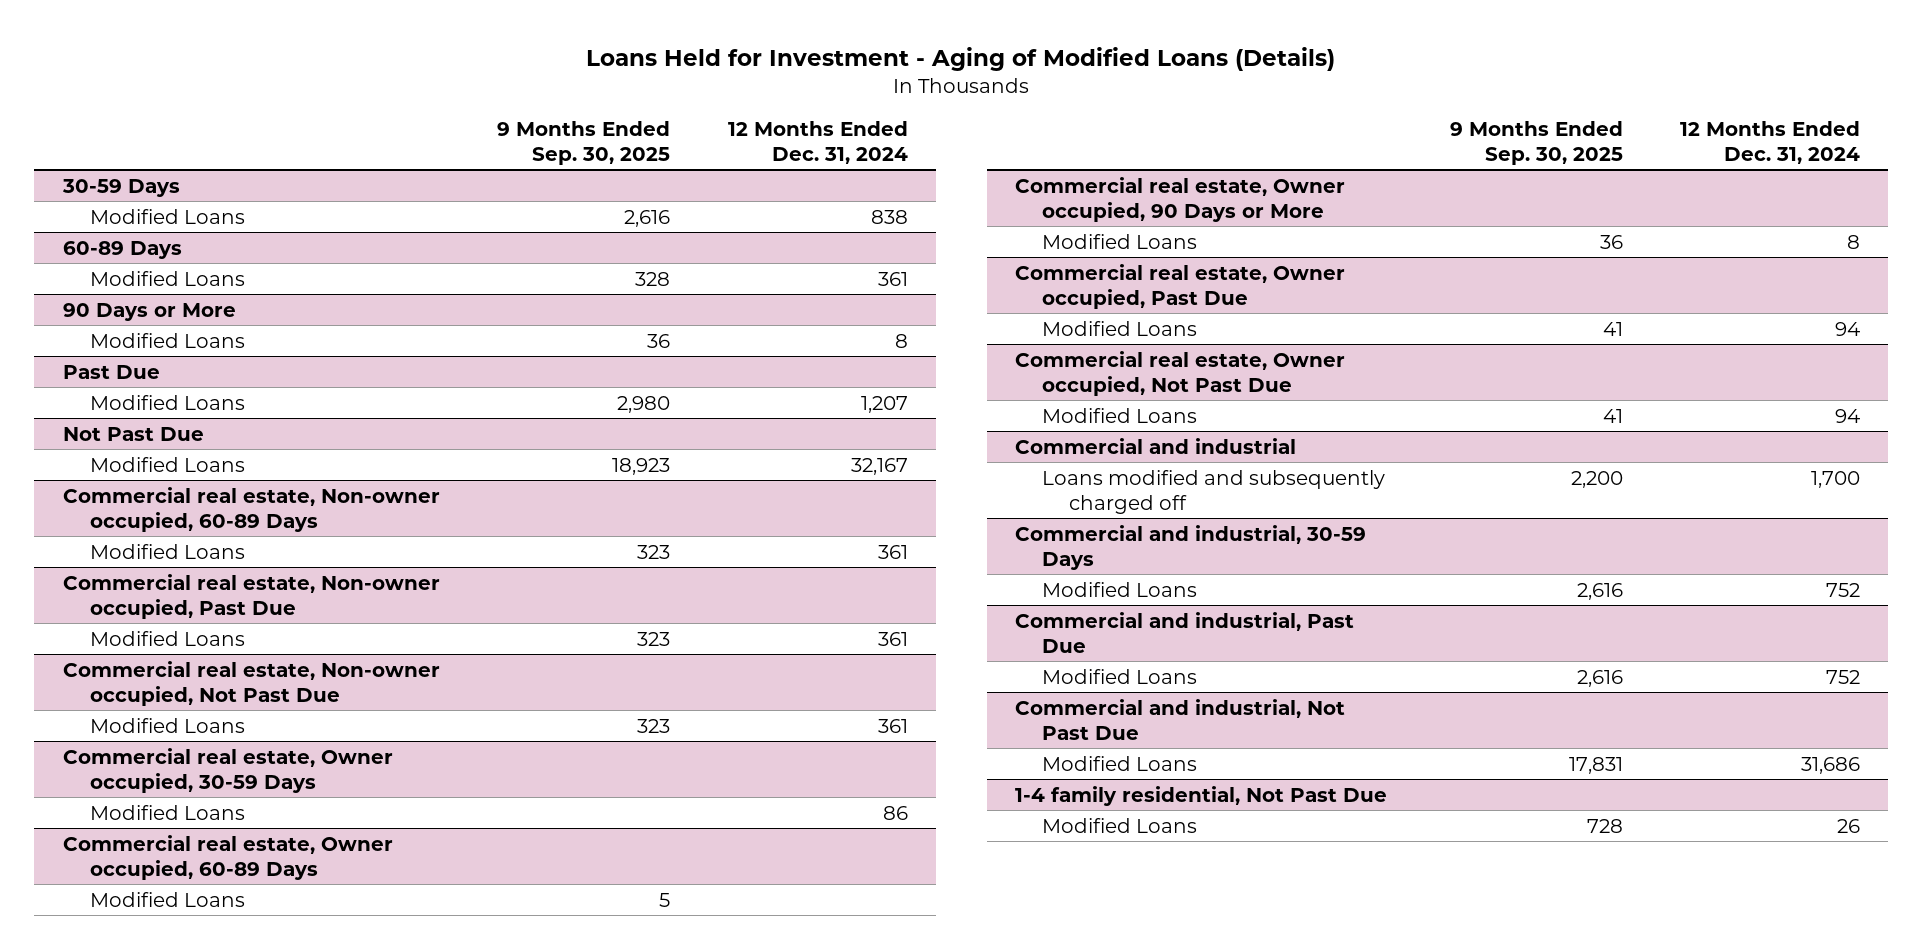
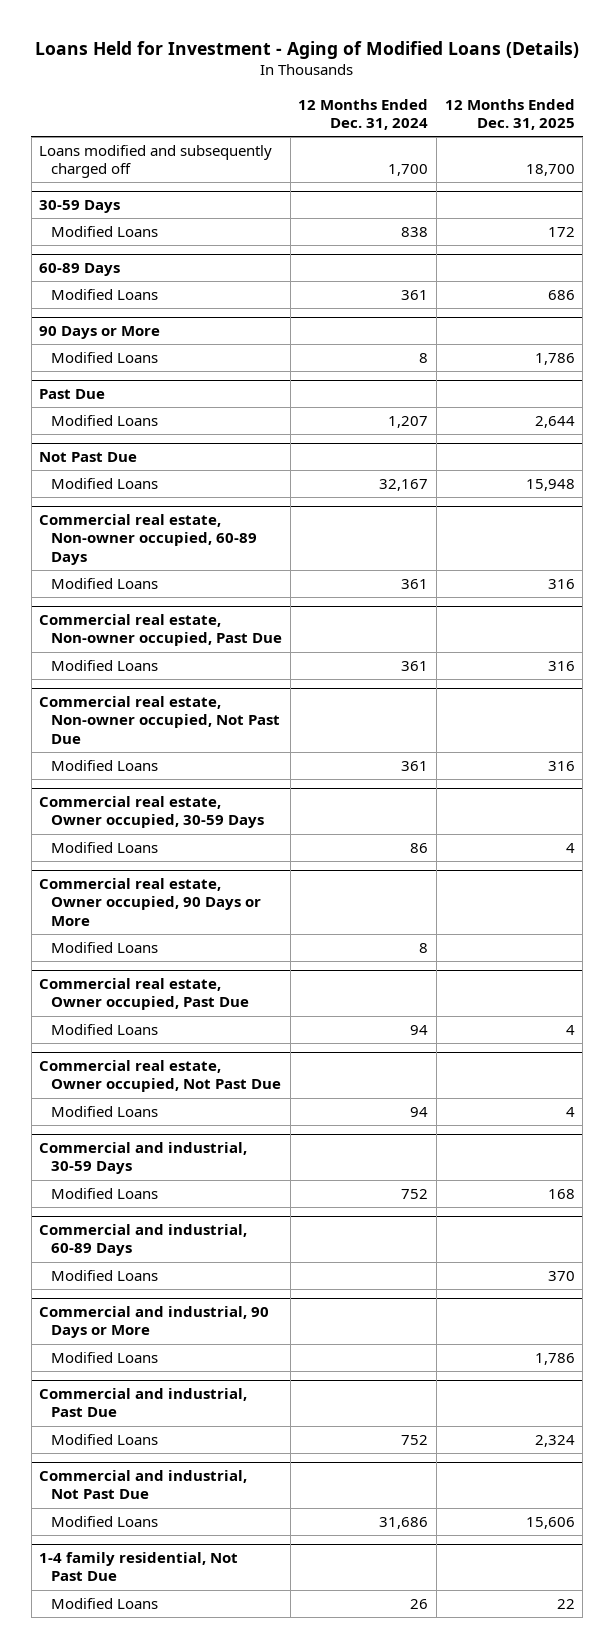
[497,120,671,165] 9 Months Ended Sep. 30, 2025 -> none
none -> [444,98,575,131] 12 Months Ended Dec. 31, 2025
none -> [39,145,273,179] Loans modified and subsequently charged off
[63,834,394,880] Commercial real estate, Owner occupied, 60-89 Days -> none
[89,891,245,907] Modified Loans -> none
[1015,437,1297,454] Commercial and industrial -> none
[1041,469,1385,514] Loans modified and subsequently charged off -> none
none -> [39,1224,248,1257] Commercial and industrial, 60-89 Days
none -> [51,1270,159,1282] Modified Loans
none -> [39,1306,270,1339] Commercial and industrial, 90 Days or More
none -> [51,1352,159,1364] Modified Loans

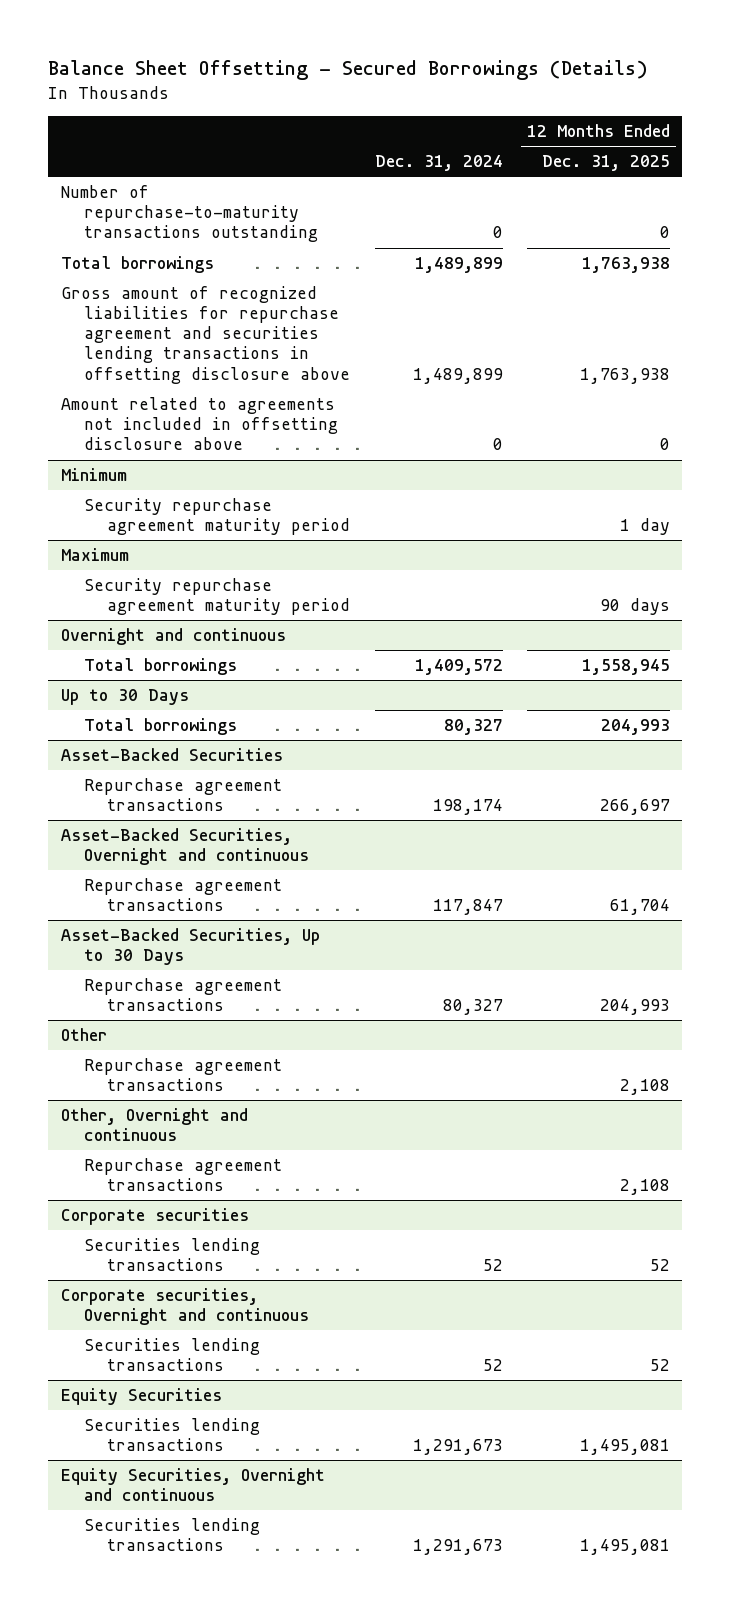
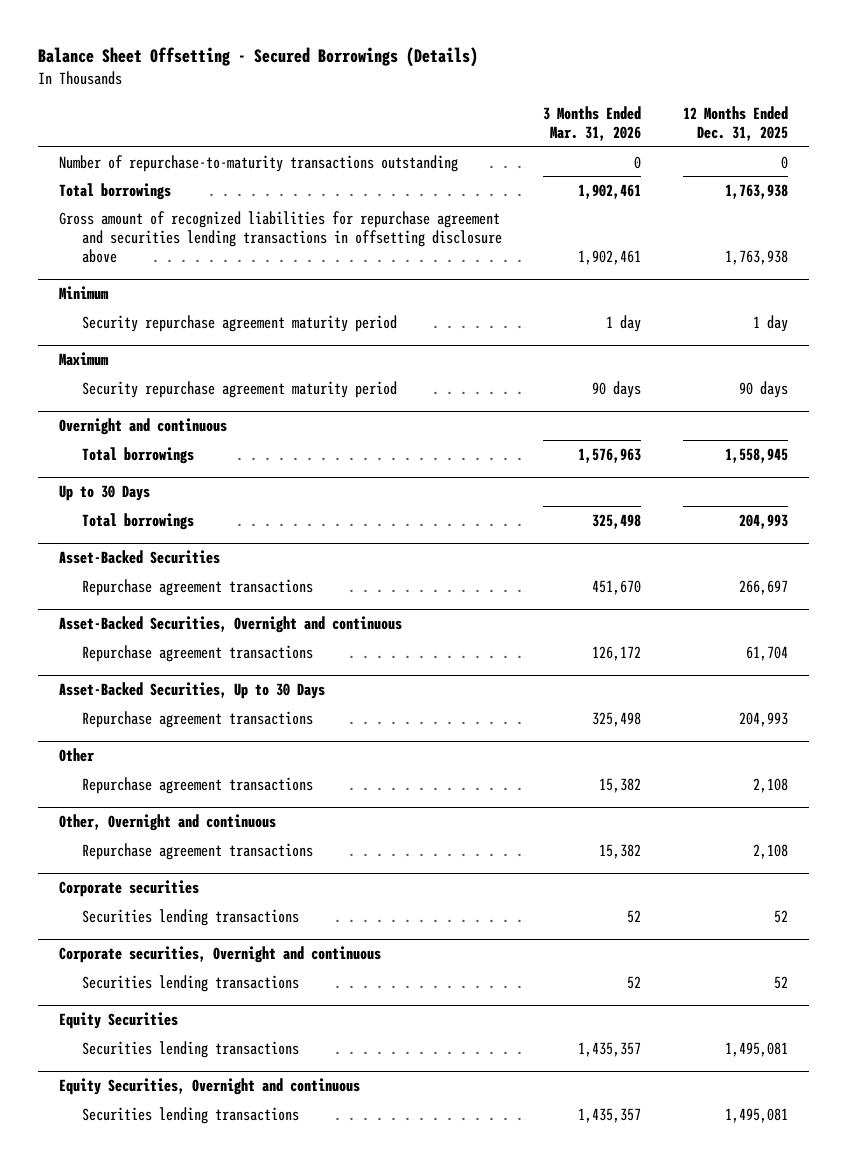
[374,155,503,172] Dec. 31, 2024 -> none
none -> [543,106,642,142] 3 Months Ended Mar. 31, 2026
[60,397,338,451] Amount related to agreements not included in offsetting disclosure above -> none

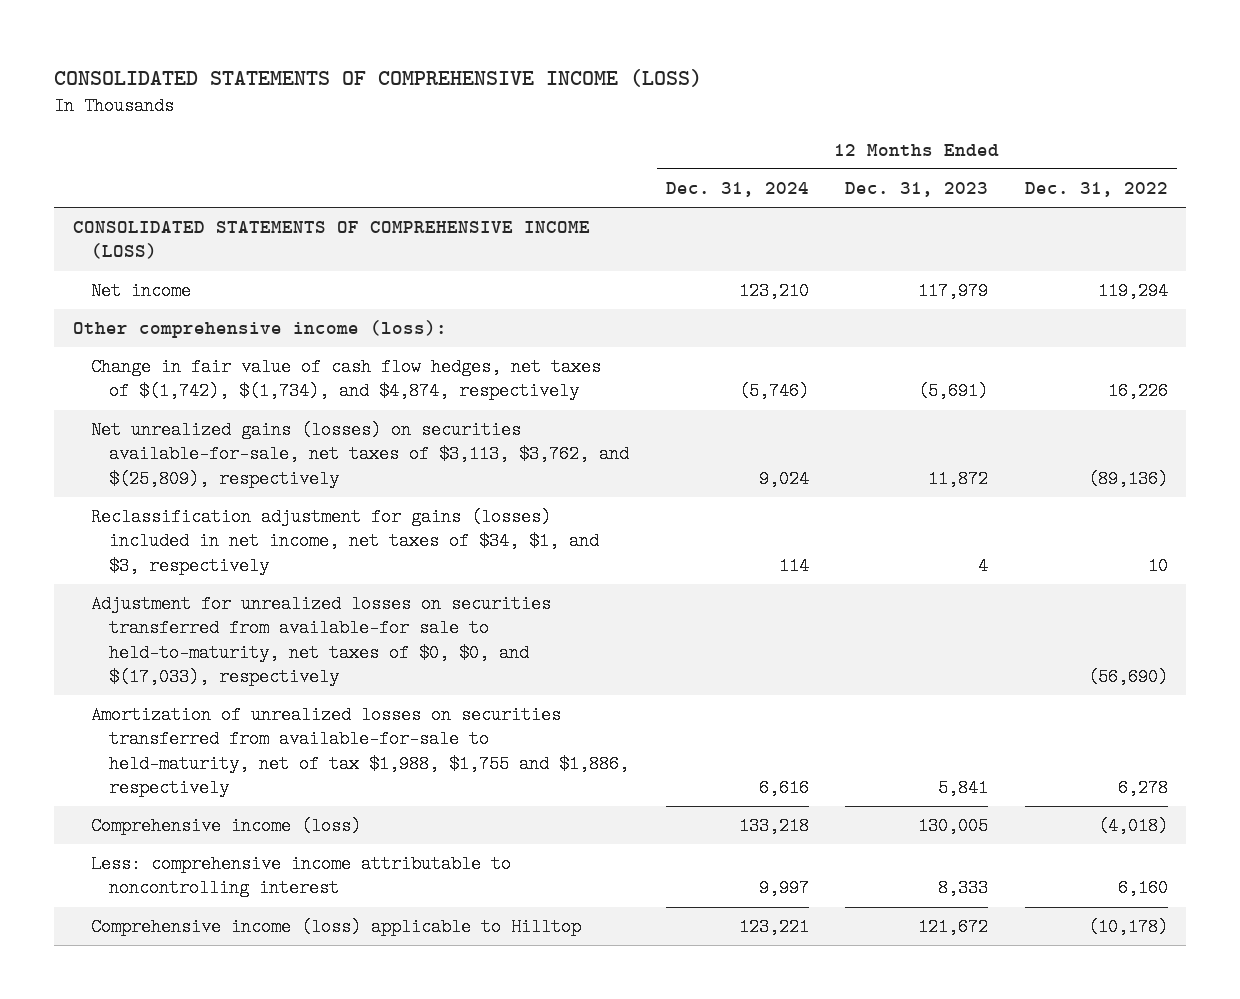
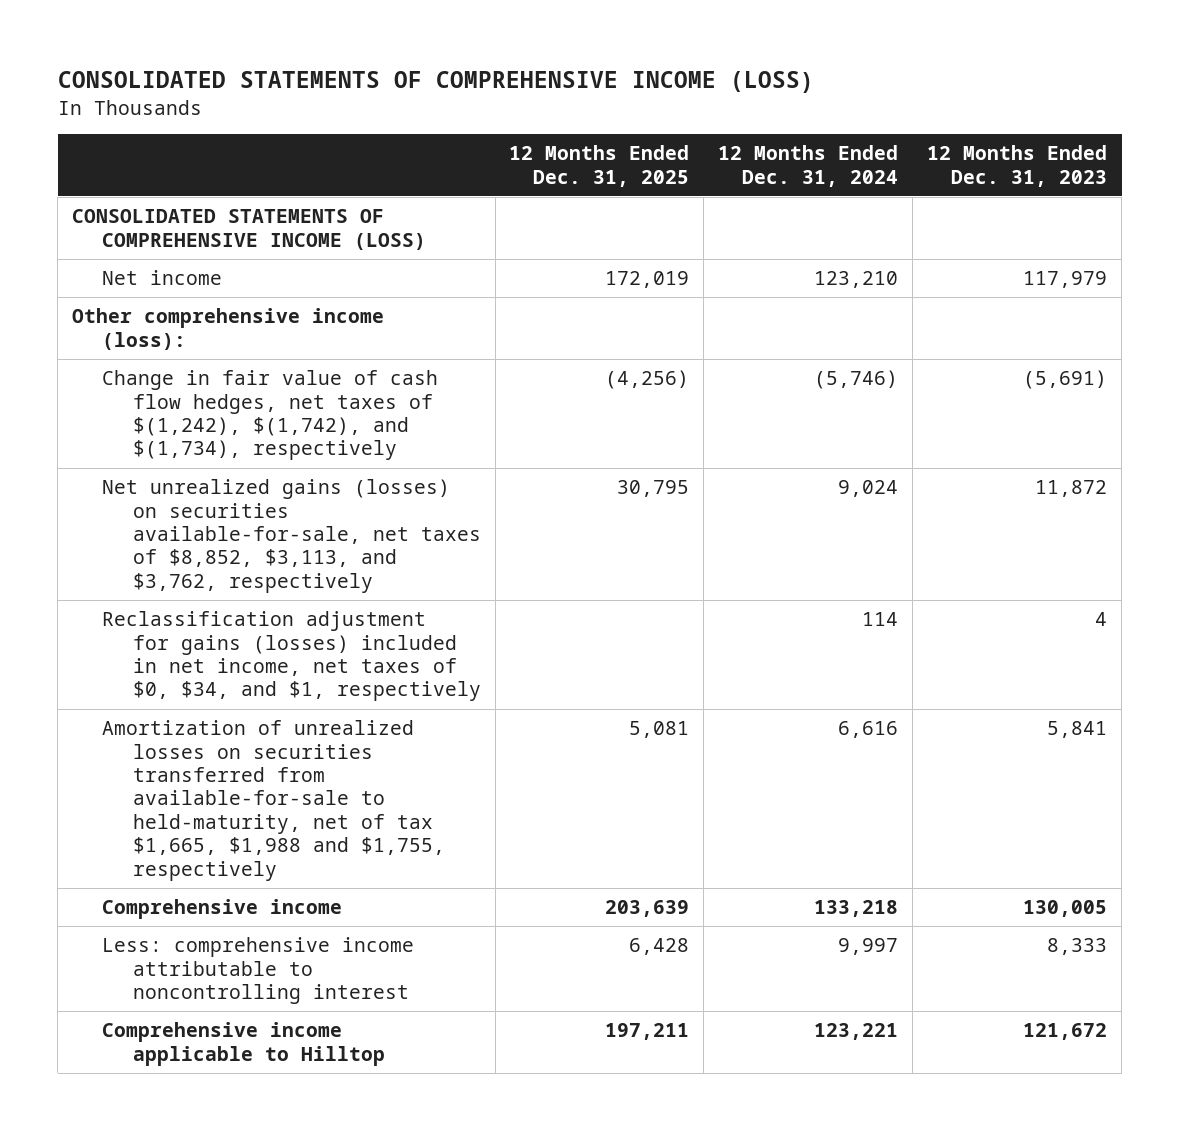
[1024,182,1168,198] Dec. 31, 2022 -> none
none -> [509,145,690,187] 12 Months Ended Dec. 31, 2025
[90,595,551,687] Adjustment for unrealized losses on securities transferred from available-for sale to held-to-maturity, net taxes of $0, $0, and $(17,033), respectively -> none
[90,358,601,401] Change in fair value of cash flow hedges, net taxes of $(1,742), $(1,734), and $4,874, respectively -> [102,370,439,461] Change in fair value of cash flow hedges, net taxes of $(1,242), $(1,742), and $(1,734), respectively
[90,421,630,488] Net unrealized gains (losses) on securities available-for-sale, net taxes of $3,113, $3,762, and $(25,809), respectively -> [102,479,481,593] Net unrealized gains (losses) on securities available-for-sale, net taxes of $8,852, $3,113, and $3,762, respectively
[90,508,600,575] Reclassification adjustment for gains (losses) included in net income, net taxes of $34, $1, and $3, respectively -> [102,611,481,702] Reclassification adjustment for gains (losses) included in net income, net taxes of $0, $34, and $1, respectively
[90,706,630,798] Amortization of unrealized losses on securities transferred from available-for-sale to held-maturity, net of tax $1,988, $1,755 and $1,886, respectively -> [102,720,445,881] Amortization of unrealized losses on securities transferred from available-for-sale to held-maturity, net of tax $1,665, $1,988 and $1,755, respectively
[90,817,361,836] Comprehensive income (loss) -> [102,899,343,920] Comprehensive income
[90,918,581,937] Comprehensive income (loss) applicable to Hilltop -> [102,1022,385,1066] Comprehensive income applicable to Hilltop

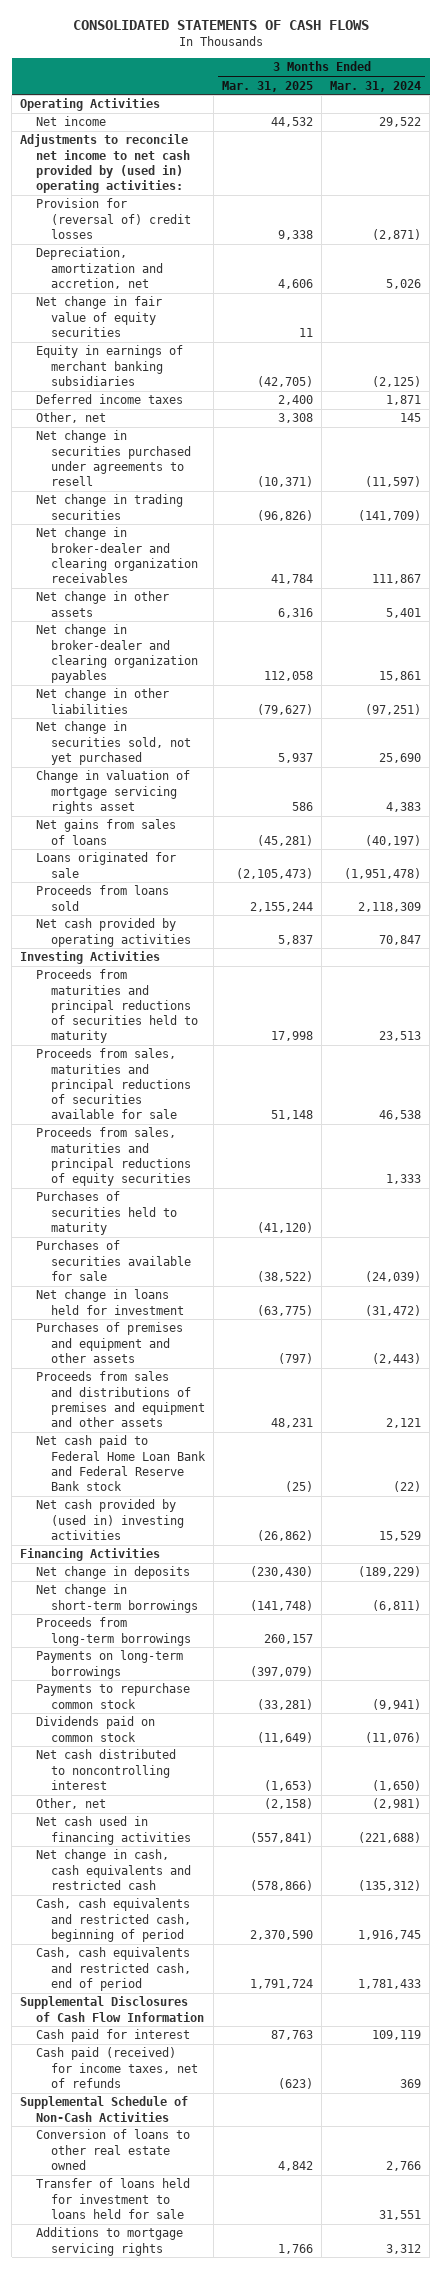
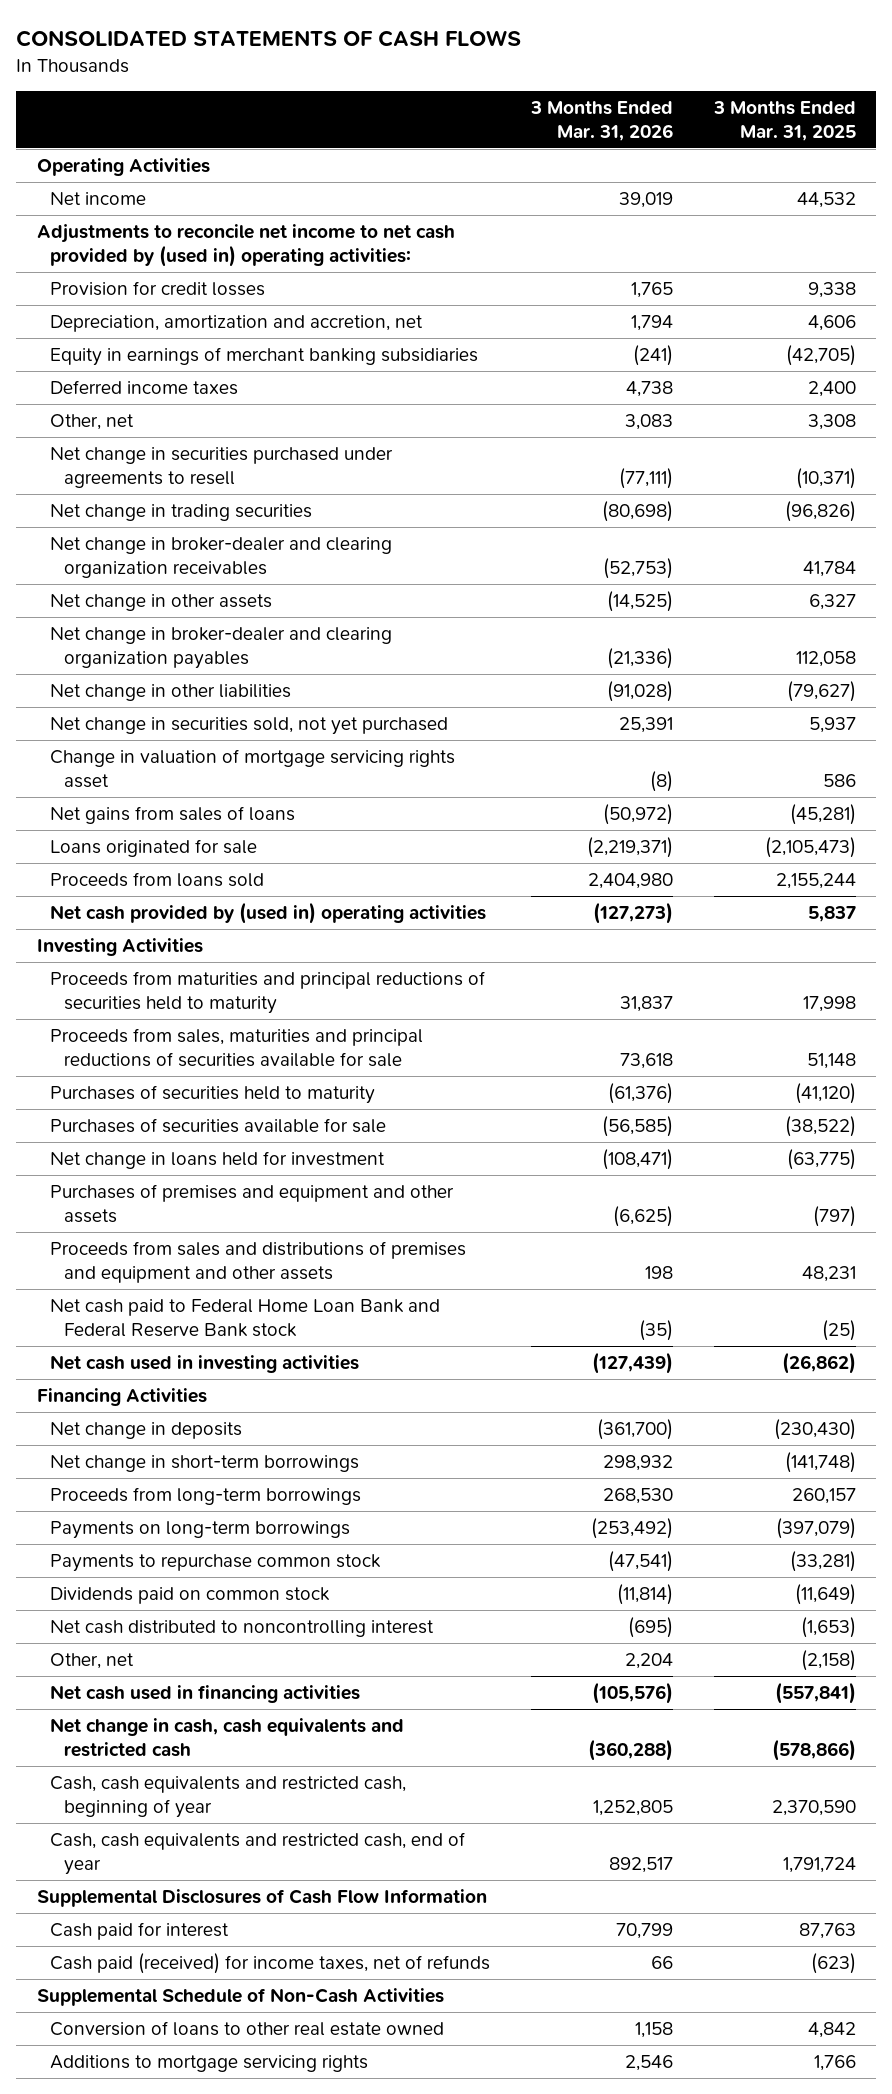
[330,80,422,92] Mar. 31, 2024 -> none
none -> [529,100,673,141] 3 Months Ended Mar. 31, 2026
[35,198,192,239] Provision for (reversal of) credit losses -> [50,280,266,296] Provision for credit losses
[35,296,162,337] Net change in fair value of equity securities -> none
[278,607,314,618] 6,316 -> [808,593,856,610] 6,327
[35,918,192,947] Net cash provided by operating activities -> [50,901,487,924] Net cash provided by (used in) operating activities
[35,1127,192,1187] Proceeds from sales, maturities and principal reductions of equity securities -> none
[35,1499,185,1540] Net cash provided by (used in) investing activities -> [50,1354,360,1373] Net cash used in investing activities
[35,1898,192,1942] Cash, cash equivalents and restricted cash, beginning of period -> [50,1775,407,1818] Cash, cash equivalents and restricted cash, beginning of year
[35,1947,192,1991] Cash, cash equivalents and restricted cash, end of period -> [50,1831,466,1875] Cash, cash equivalents and restricted cash, end of year
[35,2178,190,2219] Transfer of loans held for investment to loans held for sale -> none

